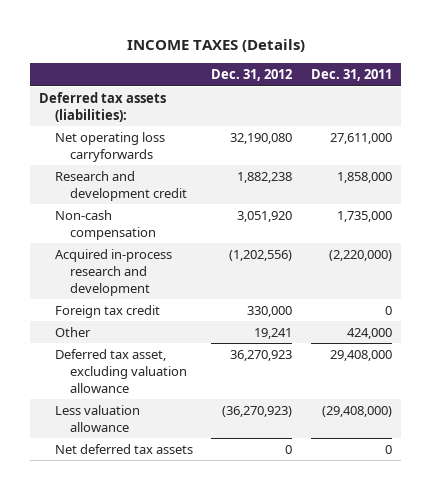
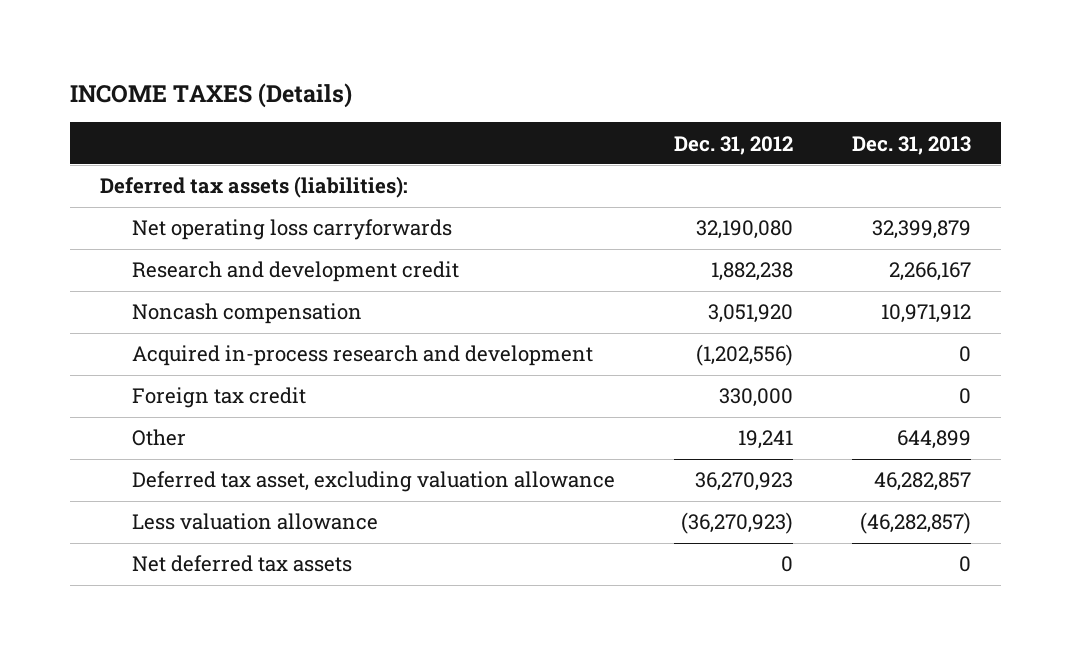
[310,69,392,82] Dec. 31, 2011 -> none
none -> [852,135,972,155] Dec. 31, 2013
[54,209,156,240] Non-cash compensation -> [132,303,363,325] Noncash compensation

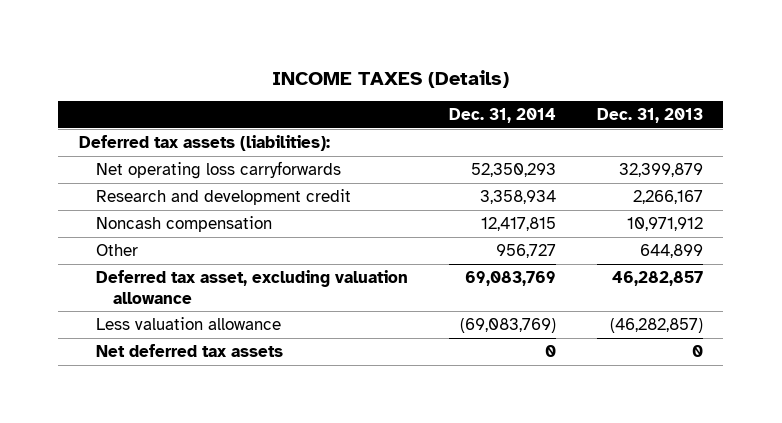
[674,135,794,155] Dec. 31, 2012 -> none
none -> [448,108,556,124] Dec. 31, 2014
[132,345,594,367] Acquired in-process research and development -> none
[132,387,307,409] Foreign tax credit -> none

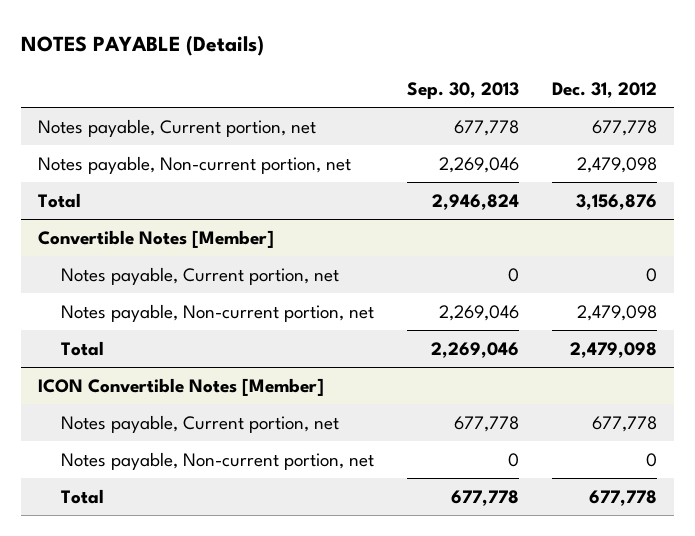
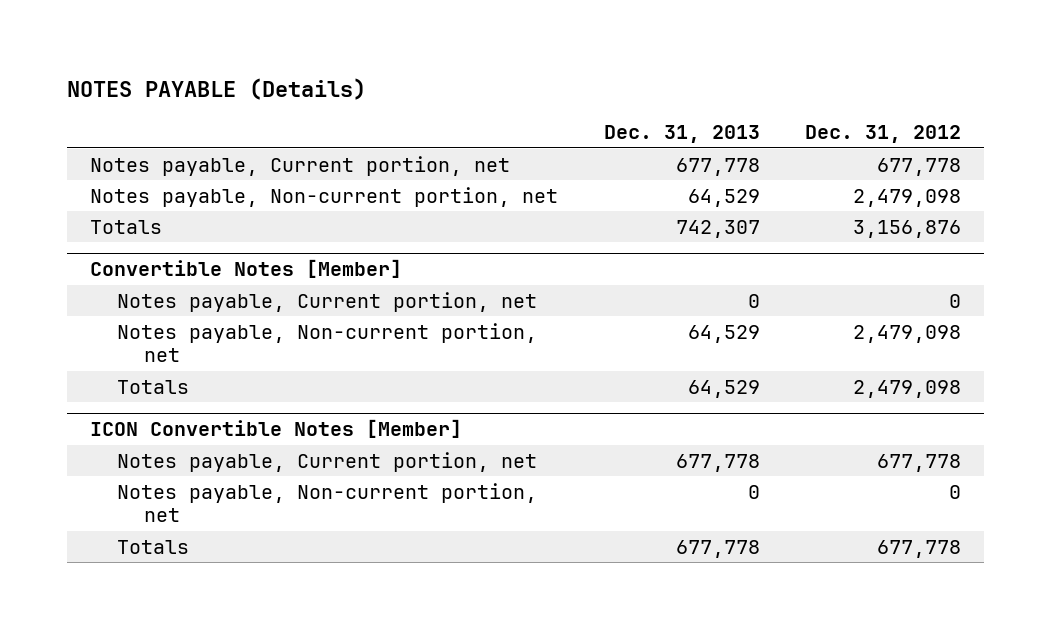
[407,81,520,99] Sep. 30, 2013 -> none
none -> [603,125,760,144] Dec. 31, 2013
[38,192,82,208] Total -> [90,219,163,234] Totals
[60,340,104,356] Total -> [116,379,189,394] Totals
[60,488,104,504] Total -> [116,539,189,554] Totals

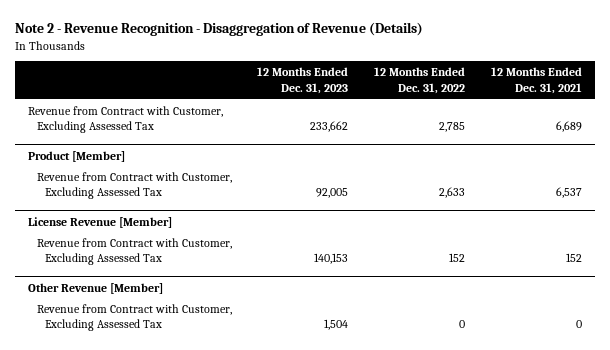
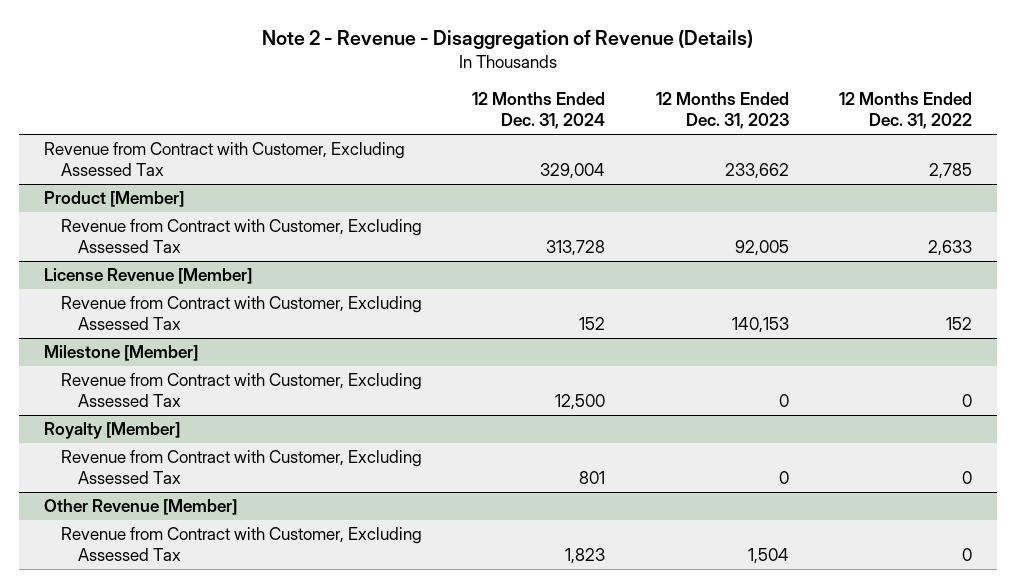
[14,22,423,37] Note 2 - Revenue Recognition - Disaggregation of Revenue (Details) -> [262,30,754,50] Note 2 - Revenue - Disaggregation of Revenue (Details)
[490,67,582,94] 12 Months Ended Dec. 31, 2021 -> none
none -> [472,92,606,130] 12 Months Ended Dec. 31, 2024
none -> [44,345,199,362] Milestone [Member]
none -> [60,373,422,407] Revenue from Contract with Customer, Excluding Assessed Tax
none -> [44,422,181,440] Royalty [Member]
none -> [60,450,422,484] Revenue from Contract with Customer, Excluding Assessed Tax

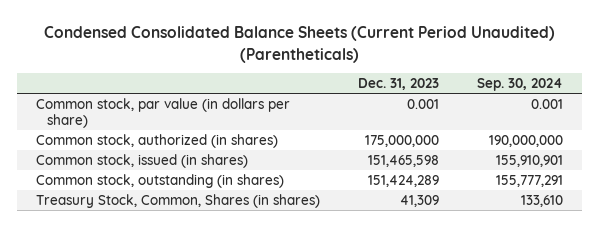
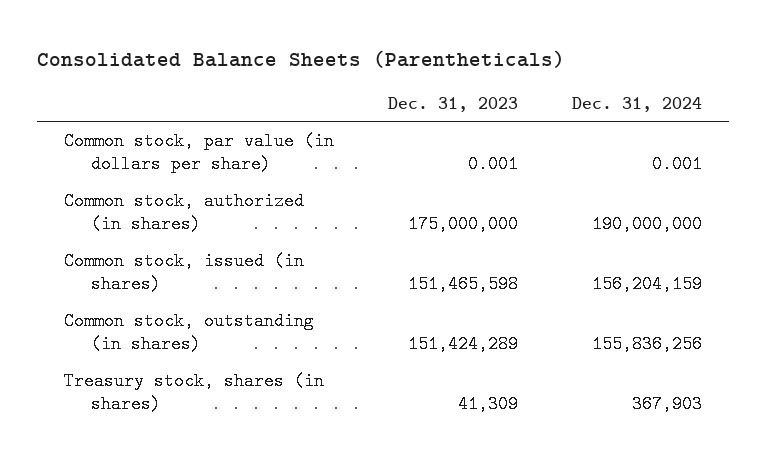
[43,26,555,63] Condensed Consolidated Balance Sheets (Current Period Unaudited) (Parentheticals) -> [36,49,565,68] Consolidated Balance Sheets (Parentheticals)
[477,77,564,91] Sep. 30, 2024 -> none
none -> [572,96,703,112] Dec. 31, 2024
[36,193,321,208] Treasury Stock, Common, Shares (in shares) -> [63,371,324,414] Treasury stock, shares (in shares)

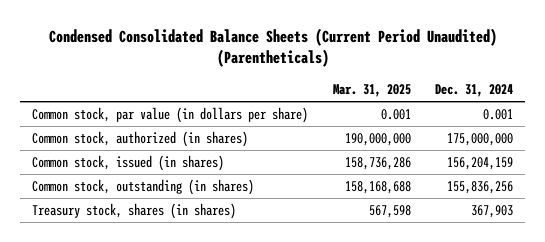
[36,49,565,68] Consolidated Balance Sheets (Parentheticals) -> [48,27,497,68] Condensed Consolidated Balance Sheets (Current Period Unaudited) (Parentheticals)
[388,96,519,112] Dec. 31, 2023 -> none
none -> [332,84,411,98] Mar. 31, 2025
[592,215,703,234] 190,000,000 -> [446,132,513,146] 175,000,000

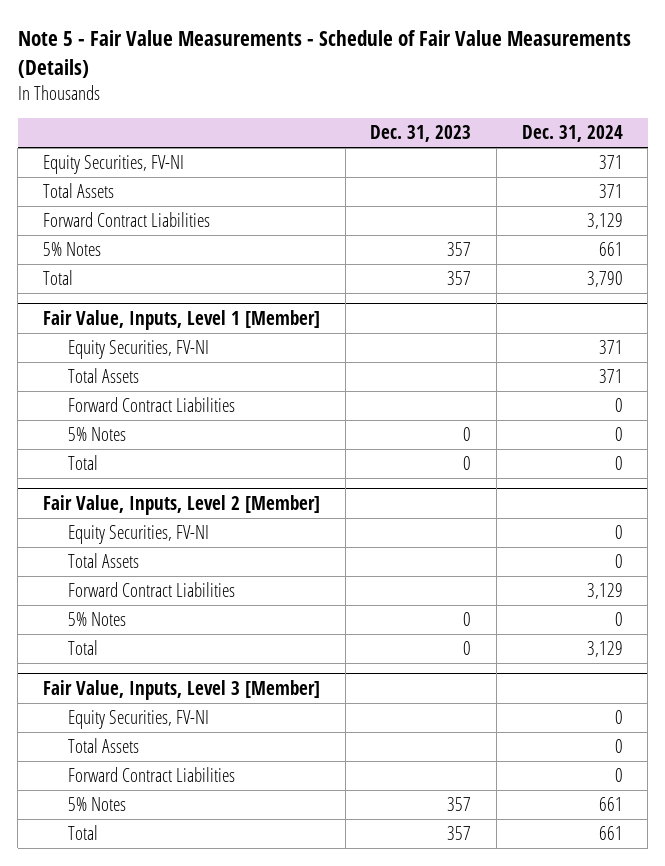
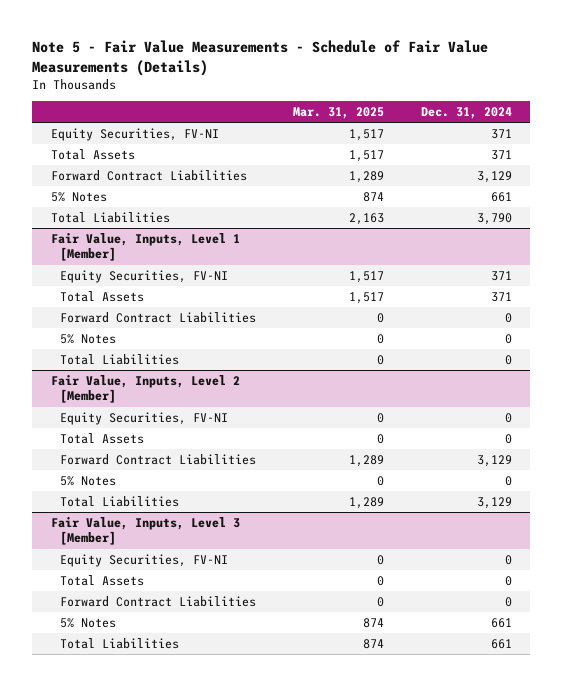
[370,125,472,143] Dec. 31, 2023 -> none
none -> [292,107,384,120] Mar. 31, 2025
[42,270,73,286] Total -> [50,211,170,223] Total Liabilities
[68,455,99,471] Total -> [60,353,180,365] Total Liabilities
[68,640,99,656] Total -> [60,495,180,507] Total Liabilities
[68,825,99,841] Total -> [60,637,180,649] Total Liabilities

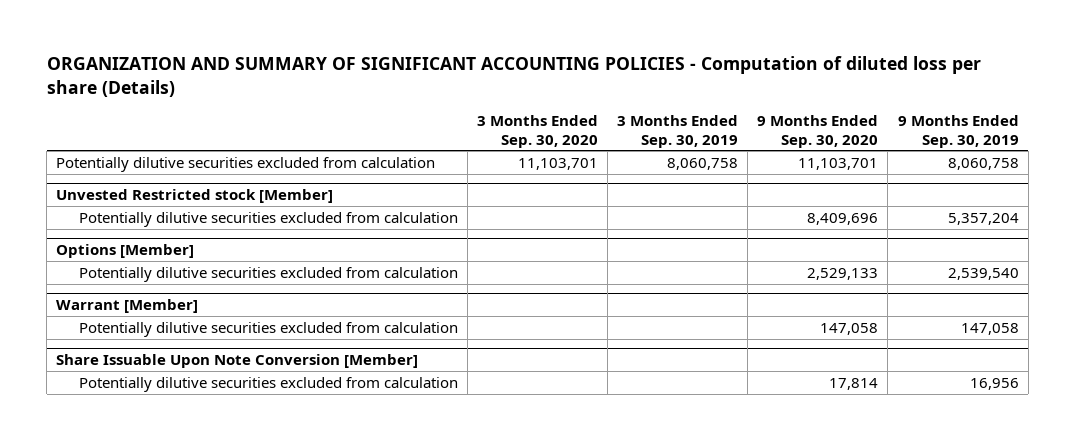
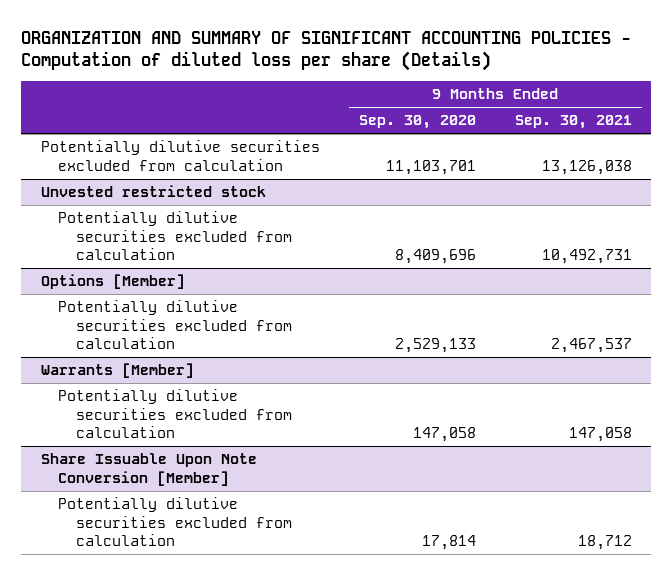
[476,114,598,148] 3 Months Ended Sep. 30, 2020 -> none
[617,114,739,148] 3 Months Ended Sep. 30, 2019 -> none
[897,114,1019,148] 9 Months Ended Sep. 30, 2019 -> none
none -> [514,115,632,130] Sep. 30, 2021
[56,189,334,204] Unvested Restricted stock [Member] -> [40,185,266,198] Unvested restricted stock
[56,299,199,314] Warrant [Member] -> [40,363,194,379] Warrants [Member]

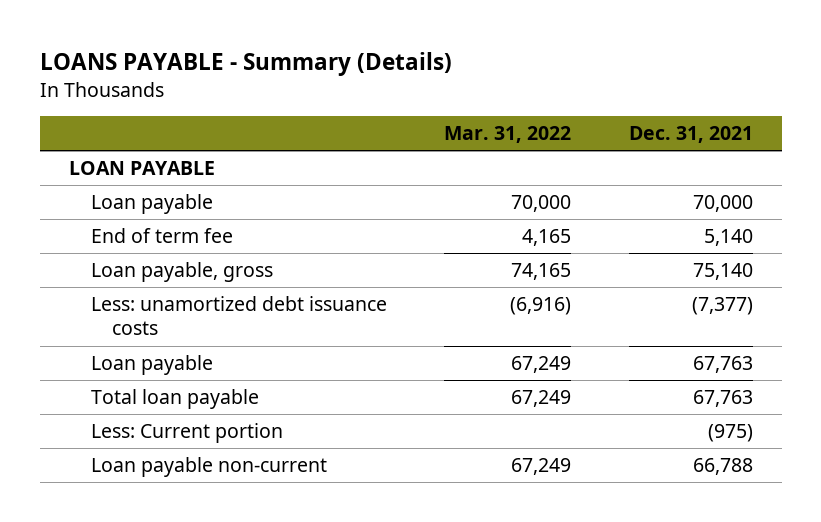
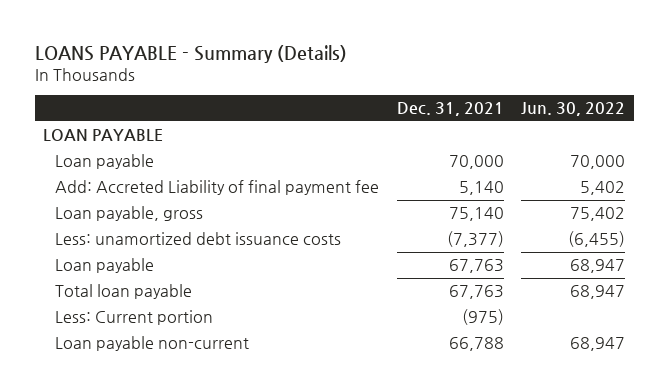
[444,126,572,144] Mar. 31, 2022 -> none
none -> [520,102,625,117] Jun. 30, 2022
[90,228,233,244] End of term fee -> [55,180,380,196] Add: Accreted Liability of final payment fee

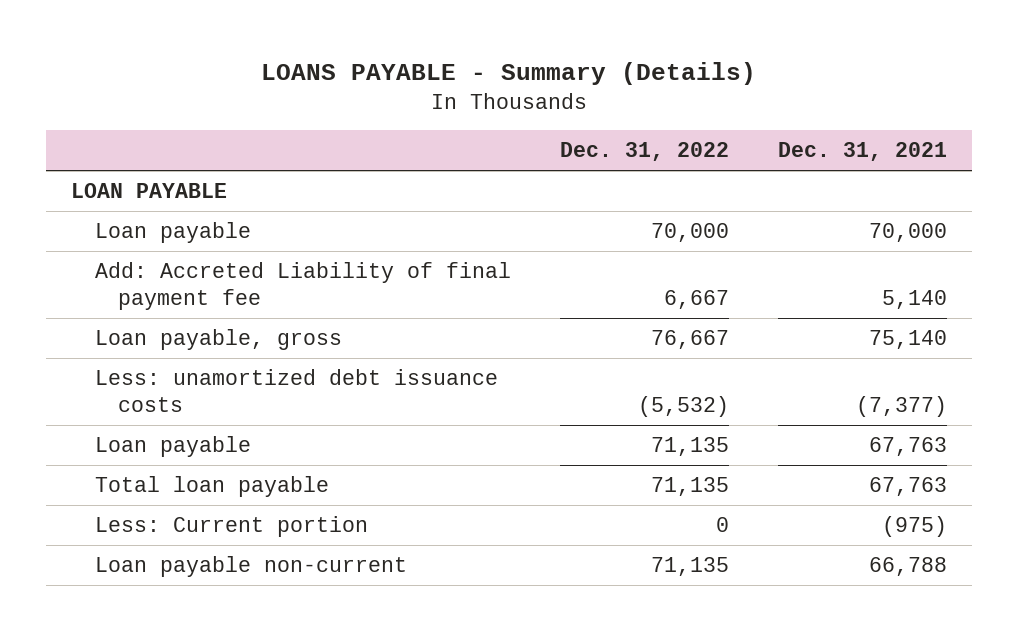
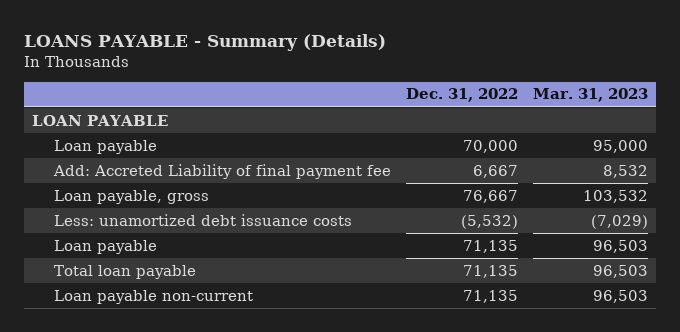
[778,142,948,162] Dec. 31, 2021 -> none
none -> [533,88,649,103] Mar. 31, 2023
[94,516,368,538] Less: Current portion -> none

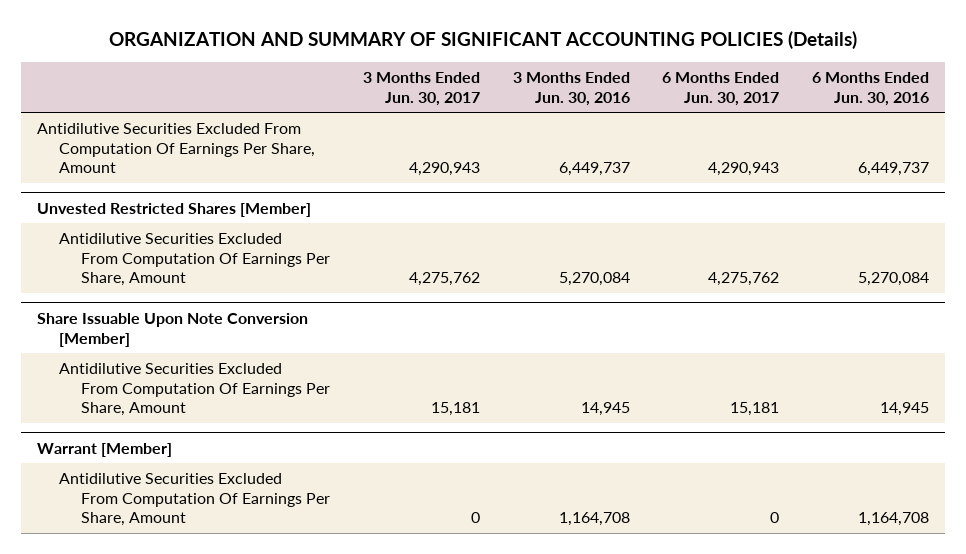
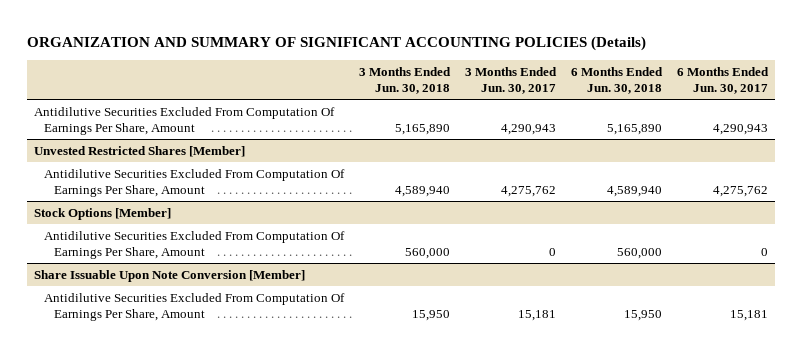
[512,72,630,106] 3 Months Ended Jun. 30, 2016 -> none
[811,72,929,106] 6 Months Ended Jun. 30, 2016 -> none
none -> [359,66,452,95] 3 Months Ended Jun. 30, 2018
none -> [570,66,663,95] 6 Months Ended Jun. 30, 2018
none -> [33,207,171,220] Stock Options [Member]
none -> [44,230,346,260] Antidilutive Securities Excluded From Computation Of Earnings Per Share, Amount
[37,442,173,457] Warrant [Member] -> none
[59,473,331,527] Antidilutive Securities Excluded From Computation Of Earnings Per Share, Amount -> none

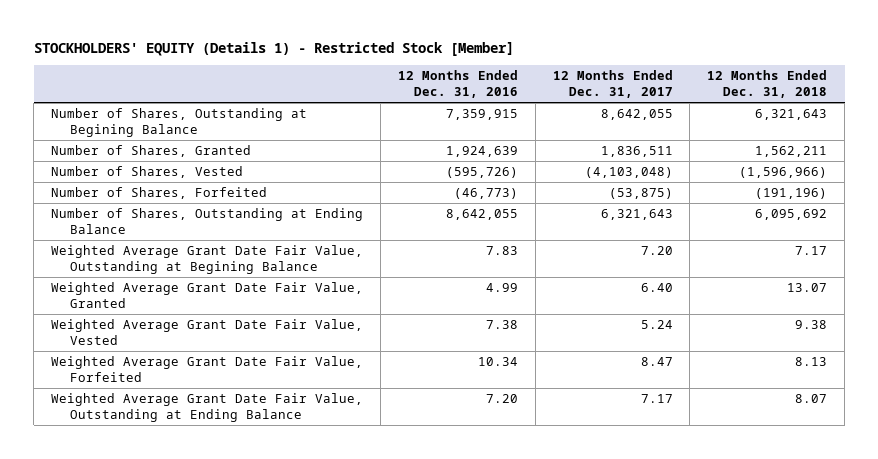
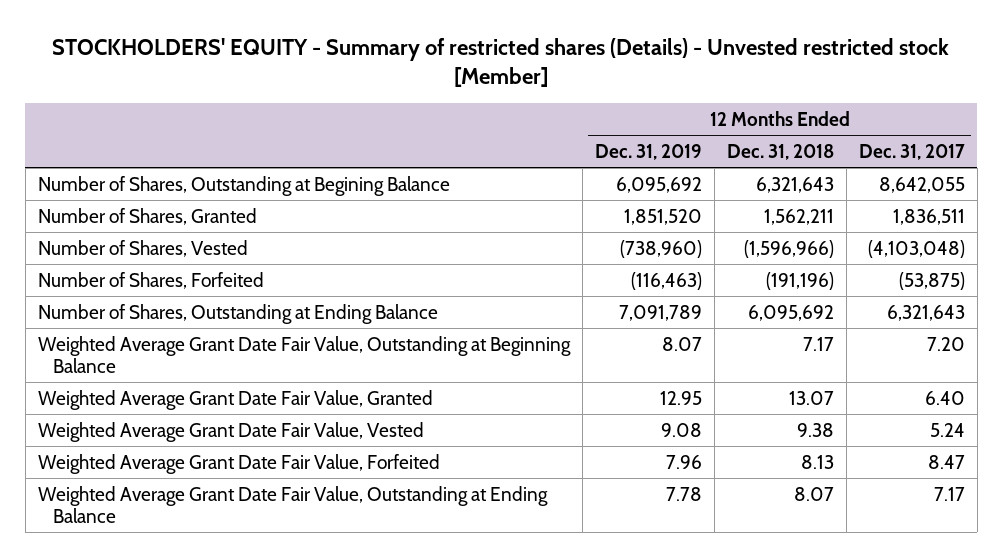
[33,42,514,57] STOCKHOLDERS' EQUITY (Details 1) - Restricted Stock [Member] -> [52,37,950,88] STOCKHOLDERS' EQUITY - Summary of restricted shares (Details) - Unvested restricted stock [Member]
[397,70,518,99] 12 Months Ended Dec. 31, 2016 -> none
none -> [594,143,702,160] Dec. 31, 2019
[51,245,364,274] Weighted Average Grant Date Fair Value, Outstanding at Begining Balance -> [37,335,571,373] Weighted Average Grant Date Fair Value, Outstanding at Beginning Balance

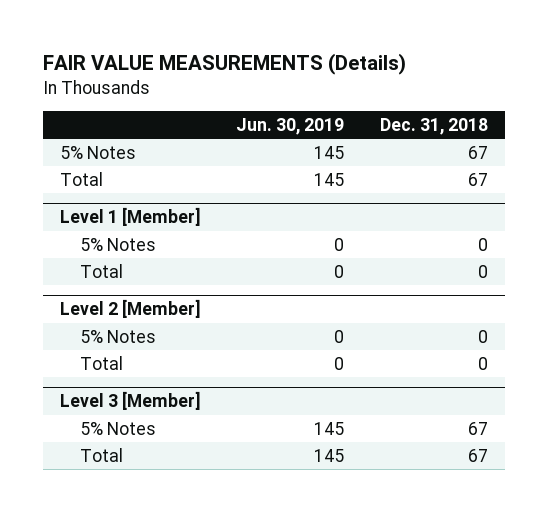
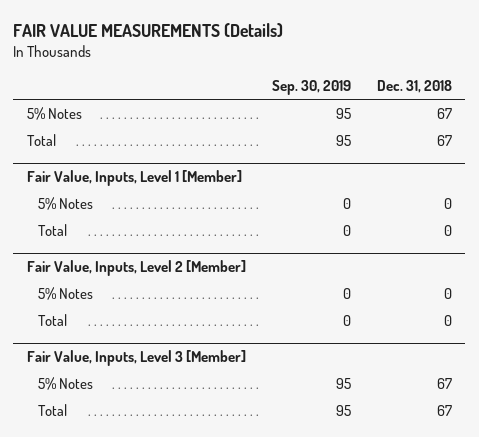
[236,118,345,136] Jun. 30, 2019 -> none
none -> [271,80,351,96] Sep. 30, 2019
[60,207,202,227] Level 1 [Member] -> [26,170,242,187] Fair Value, Inputs, Level 1 [Member]
[60,299,202,319] Level 2 [Member] -> [26,260,246,277] Fair Value, Inputs, Level 2 [Member]
[60,391,202,411] Level 3 [Member] -> [26,350,246,367] Fair Value, Inputs, Level 3 [Member]

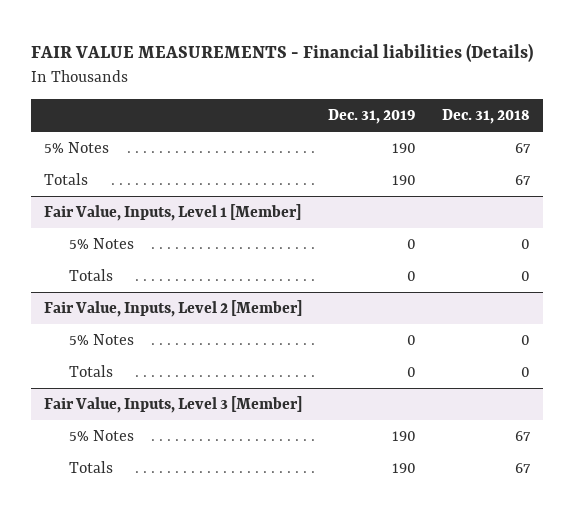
[13,22,284,37] FAIR VALUE MEASUREMENTS (Details) -> [30,42,533,62] FAIR VALUE MEASUREMENTS - Financial liabilities (Details)
[271,80,351,96] Sep. 30, 2019 -> none
none -> [327,109,416,125] Dec. 31, 2019
[26,134,56,147] Total -> [43,172,88,185] Totals
[37,224,67,237] Total -> [68,268,113,281] Totals
[37,314,67,327] Total -> [68,364,113,377] Totals
[37,404,67,417] Total -> [68,460,113,473] Totals

